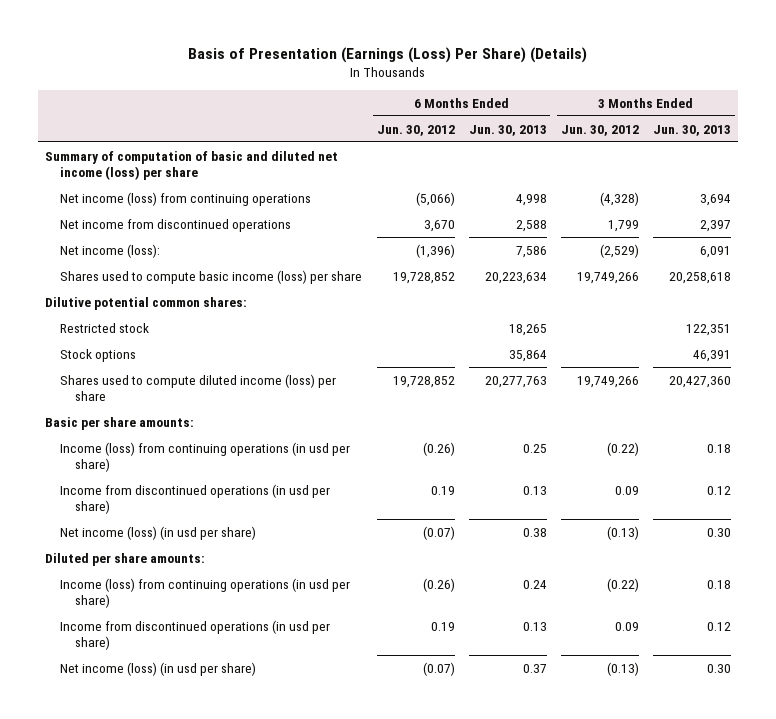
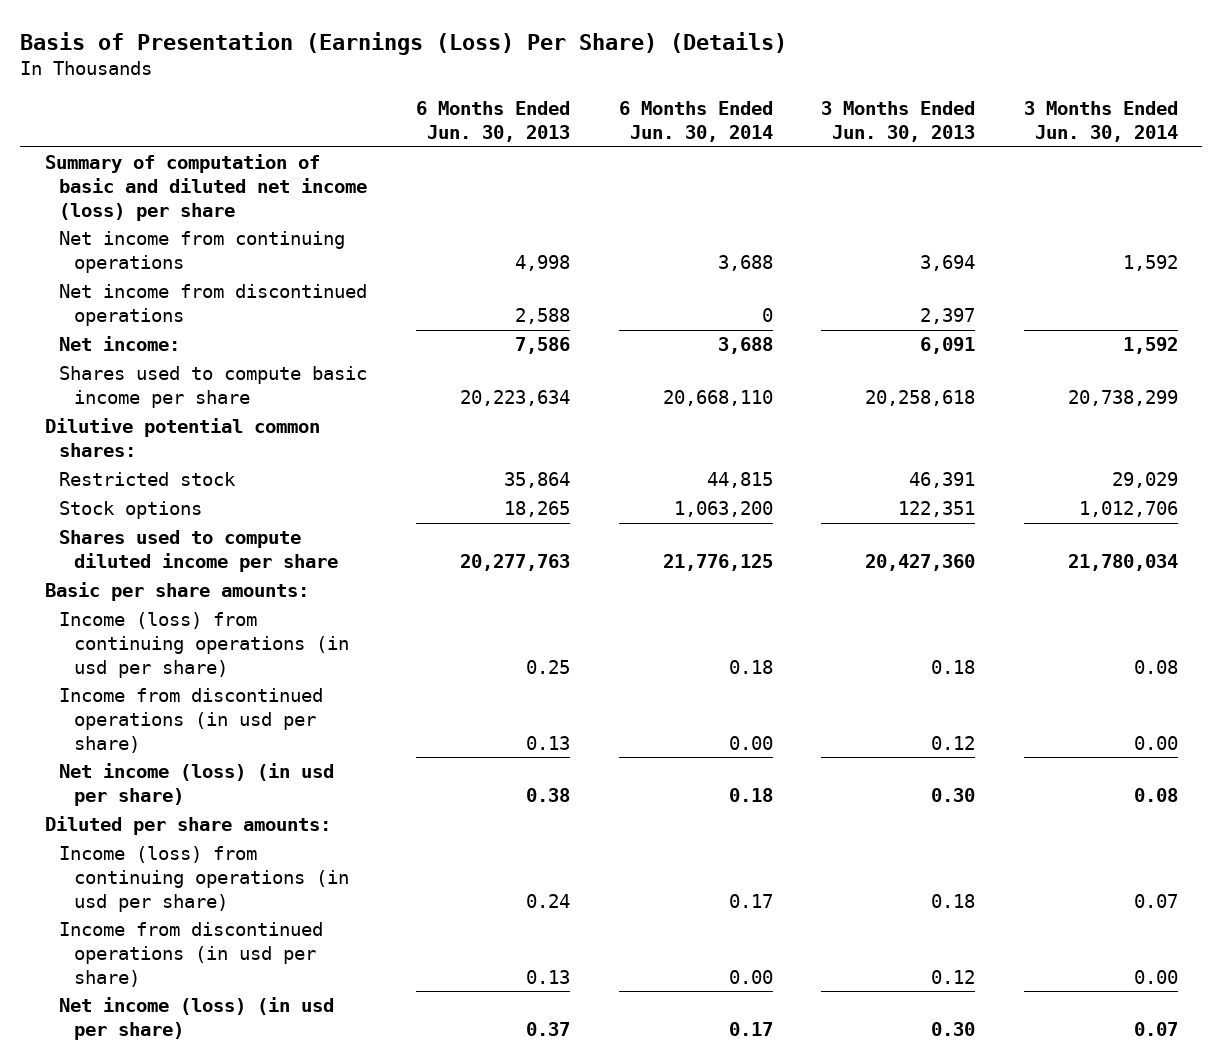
[376,124,455,136] Jun. 30, 2012 -> none
[560,124,639,136] Jun. 30, 2012 -> none
none -> [618,101,773,143] 6 Months Ended Jun. 30, 2014
none -> [1023,101,1178,143] 3 Months Ended Jun. 30, 2014
[60,191,312,206] Net income (loss) from continuing operations -> [59,231,346,273] Net income from continuing operations
[60,243,161,258] Net income (loss): -> [59,336,181,352] Net income:
[60,269,363,284] Shares used to compute basic income (loss) per share -> [59,366,368,408] Shares used to compute basic income per share
[508,323,547,336] 18,265 -> [503,472,570,489] 35,864
[685,323,731,336] 122,351 -> [909,472,976,489] 46,391
[508,349,547,362] 35,864 -> [503,501,570,518] 18,265
[692,349,731,362] 46,391 -> [898,501,976,518] 122,351
[60,373,337,402] Shares used to compute diluted income (loss) per share -> [59,530,338,572] Shares used to compute diluted income per share

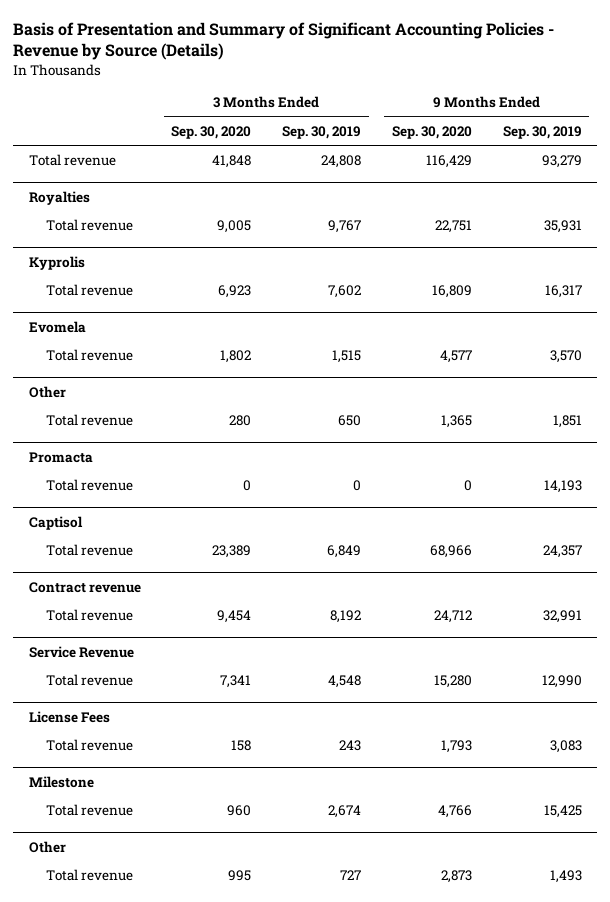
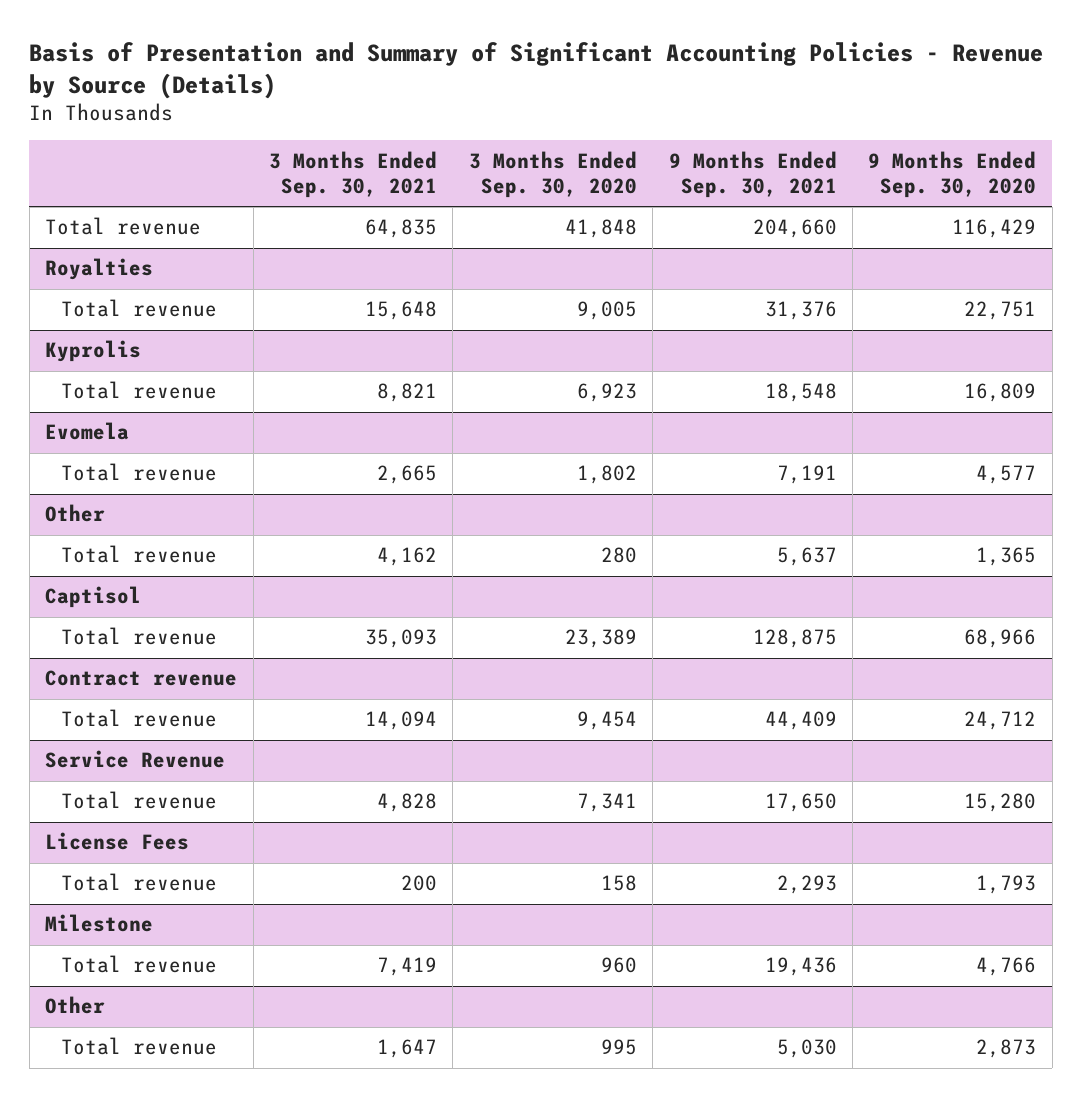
[282,125,362,139] Sep. 30, 2019 -> none
[502,125,582,139] Sep. 30, 2019 -> none
none -> [269,150,438,199] 3 Months Ended Sep. 30, 2021
none -> [668,150,837,199] 9 Months Ended Sep. 30, 2021
[28,451,93,463] Promacta -> none
[46,479,134,492] Total revenue -> none

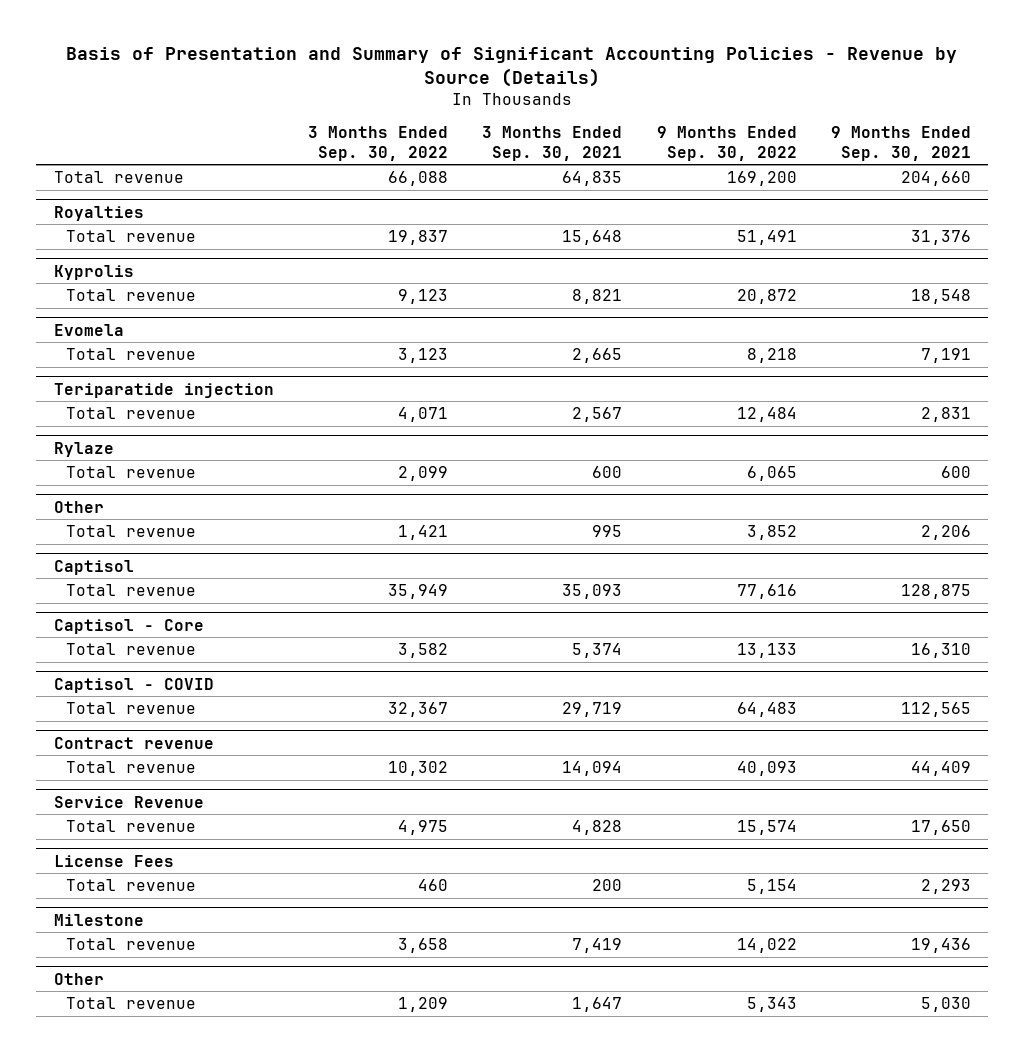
[468,150,637,199] 3 Months Ended Sep. 30, 2020 -> none
[868,150,1037,199] 9 Months Ended Sep. 30, 2020 -> none
none -> [307,125,448,161] 3 Months Ended Sep. 30, 2022
none -> [656,125,797,161] 9 Months Ended Sep. 30, 2022
none -> [53,382,274,398] Teriparatide injection
none -> [65,406,196,419] Total revenue
none -> [53,441,114,457] Rylaze
none -> [65,465,196,478] Total revenue
[377,547,438,567] 4,162 -> [592,524,623,537] 995
[776,547,837,567] 5,637 -> [920,524,971,540] 2,206
none -> [53,618,204,634] Captisol - Core
none -> [65,642,196,655] Total revenue
none -> [53,677,214,693] Captisol - COVID
none -> [65,701,196,714] Total revenue

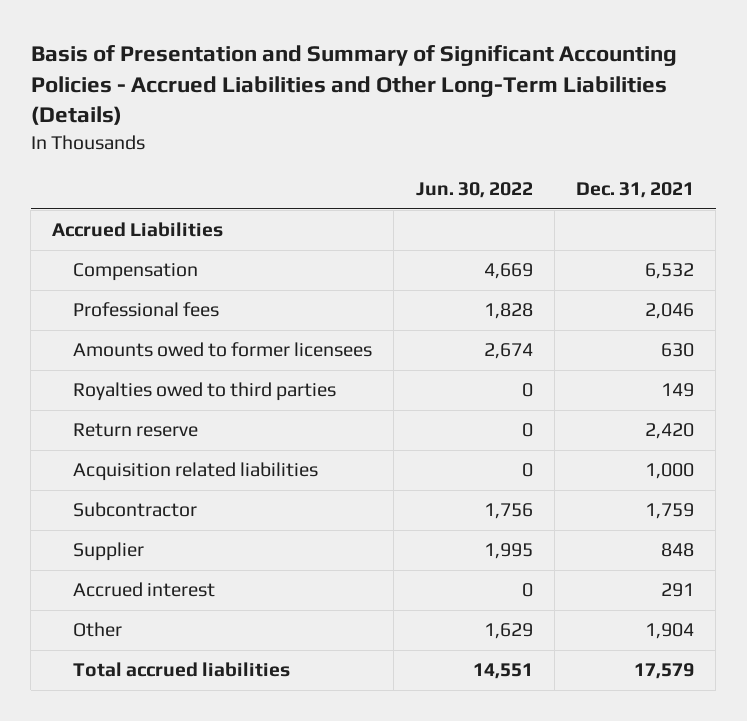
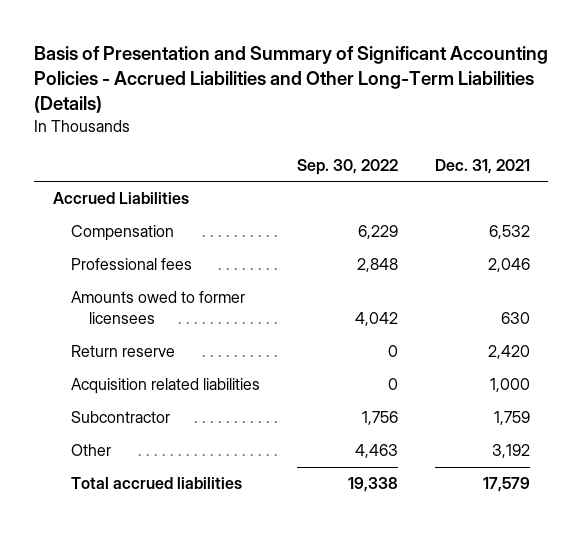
[415,181,533,198] Jun. 30, 2022 -> none
none -> [296,158,398,175] Sep. 30, 2022
[72,382,336,402] Royalties owed to third parties -> none
[72,542,144,562] Supplier -> none
[72,582,215,598] Accrued interest -> none
[645,623,695,640] 1,904 -> [491,444,530,459] 3,192

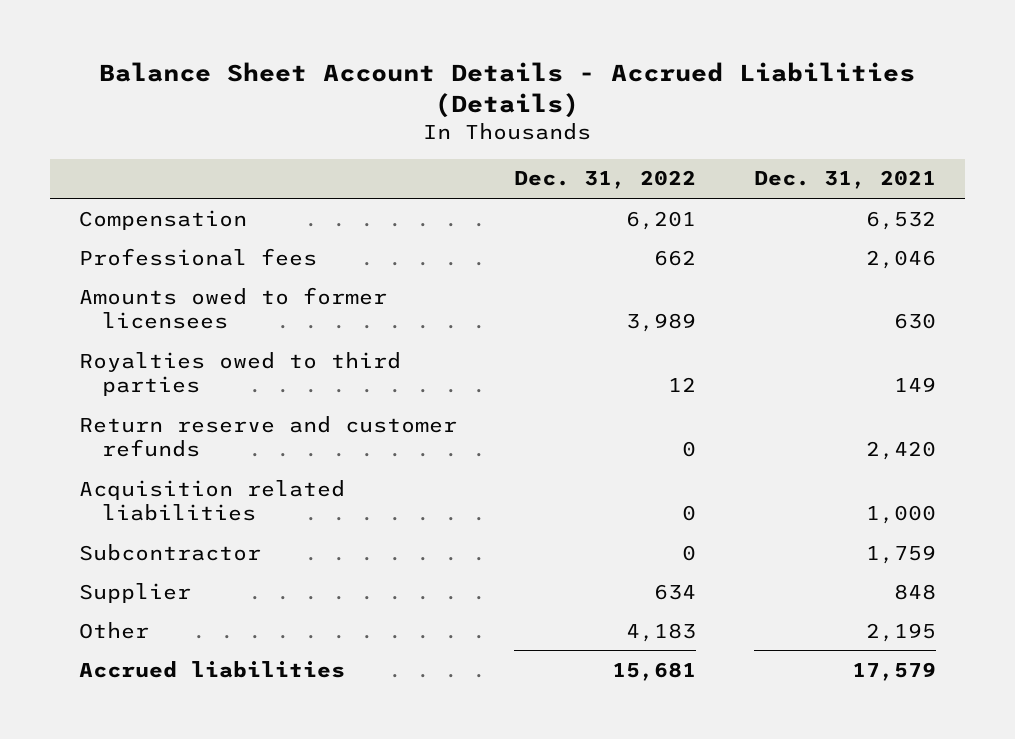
[34,45,549,114] Basis of Presentation and Summary of Significant Accounting Policies - Accrued Liabilities and Other Long-Term Liabilities (Details) -> [99,61,916,118] Balance Sheet Account Details - Accrued Liabilities (Details)
[296,158,398,175] Sep. 30, 2022 -> none
none -> [514,170,697,190] Dec. 31, 2022
[52,192,189,205] Accrued Liabilities -> none
none -> [78,351,401,396] Royalties owed to third parties
[70,345,175,358] Return reserve -> [78,415,457,457] Return reserve and customer refunds
none -> [78,582,191,603] Supplier
[491,444,530,459] 3,192 -> [865,622,936,642] 2,195
[70,477,242,490] Total accrued liabilities -> [78,660,345,678] Accrued liabilities

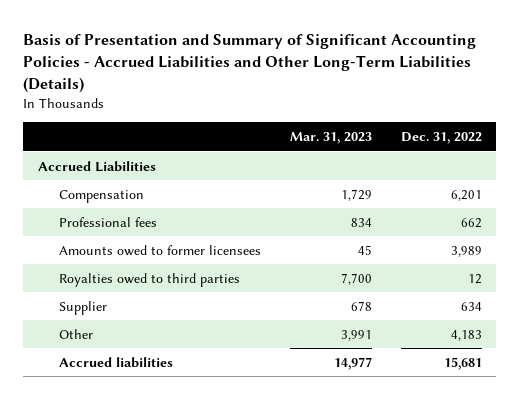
[99,61,916,118] Balance Sheet Account Details - Accrued Liabilities (Details) -> [23,34,477,94] Basis of Presentation and Summary of Significant Accounting Policies - Accrued Liabilities and Other Long-Term Liabilities (Details)
[753,170,936,190] Dec. 31, 2021 -> none
none -> [289,132,372,145] Mar. 31, 2023
none -> [37,160,156,172] Accrued Liabilities
[78,415,457,457] Return reserve and customer refunds -> none
[78,479,345,521] Acquisition related liabilities -> none
[78,543,261,561] Subcontractor -> none

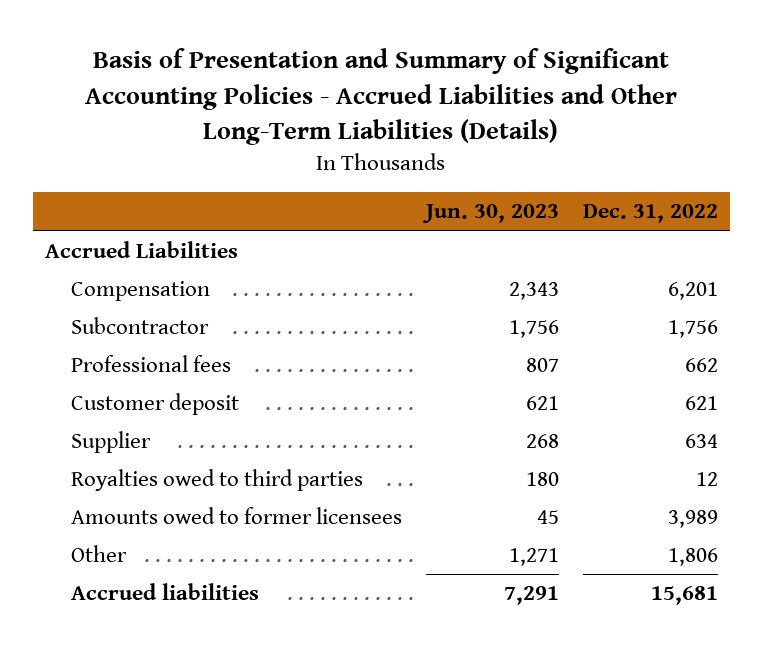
[289,132,372,145] Mar. 31, 2023 -> none
none -> [421,204,559,224] Jun. 30, 2023
none -> [70,317,209,335] Subcontractor
none -> [70,393,239,416] Customer deposit
[58,272,240,287] Royalties owed to third parties -> [70,469,363,492] Royalties owed to third parties
[58,244,261,256] Amounts owed to former licensees -> [70,507,402,525] Amounts owed to former licensees
[450,329,482,341] 4,183 -> [667,548,718,567] 1,806

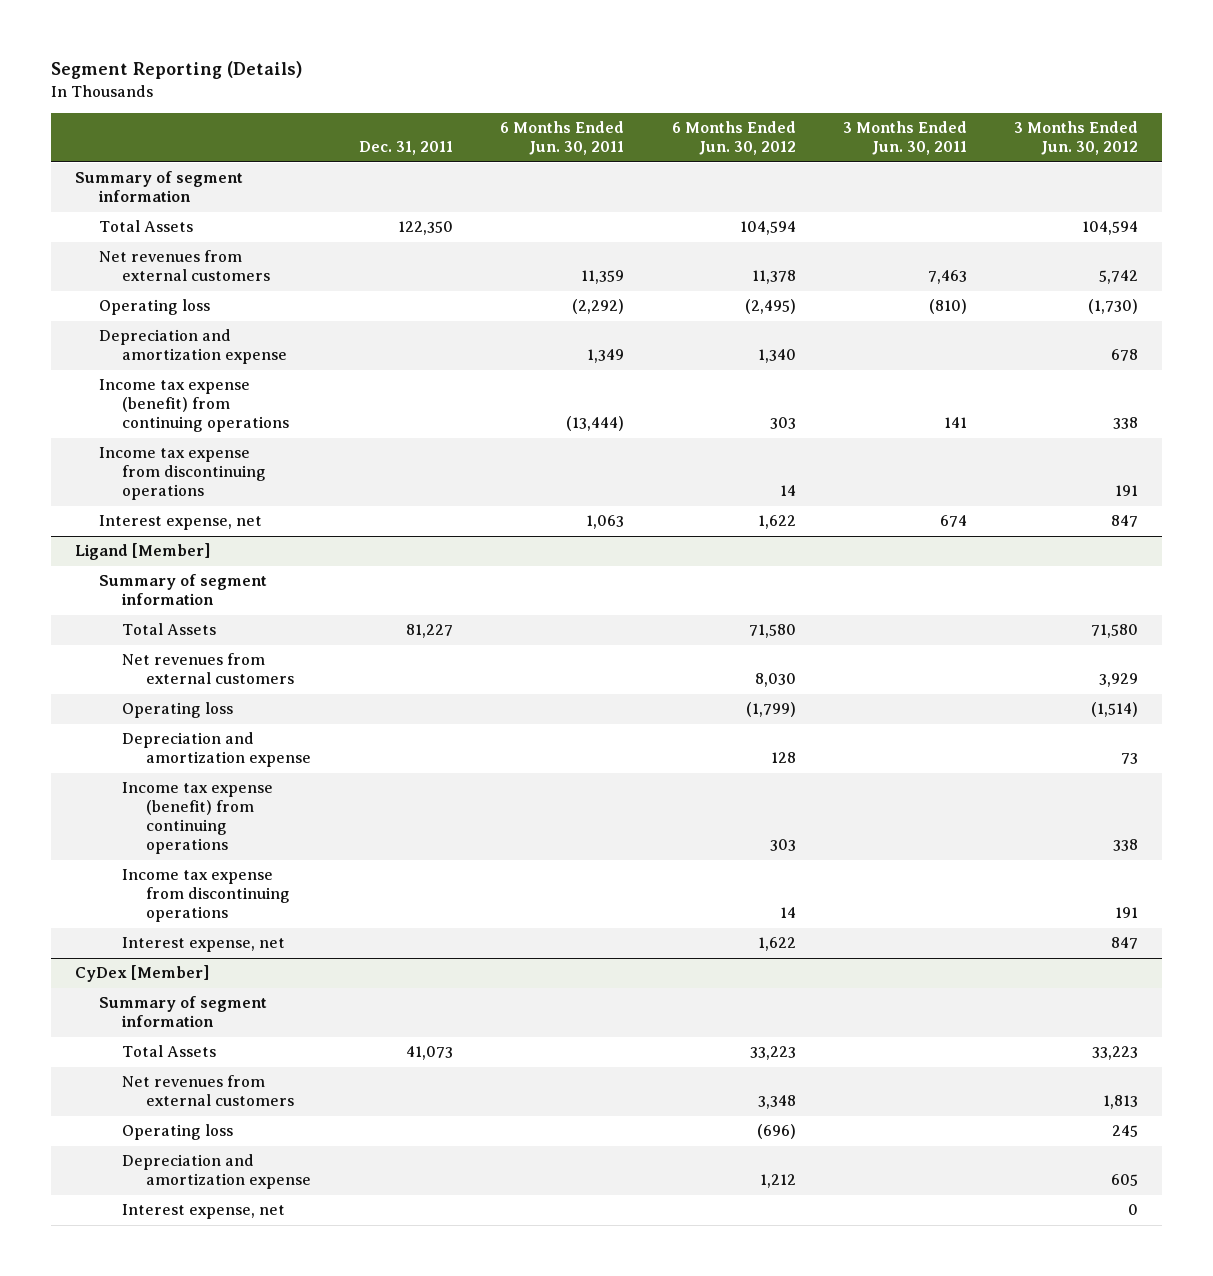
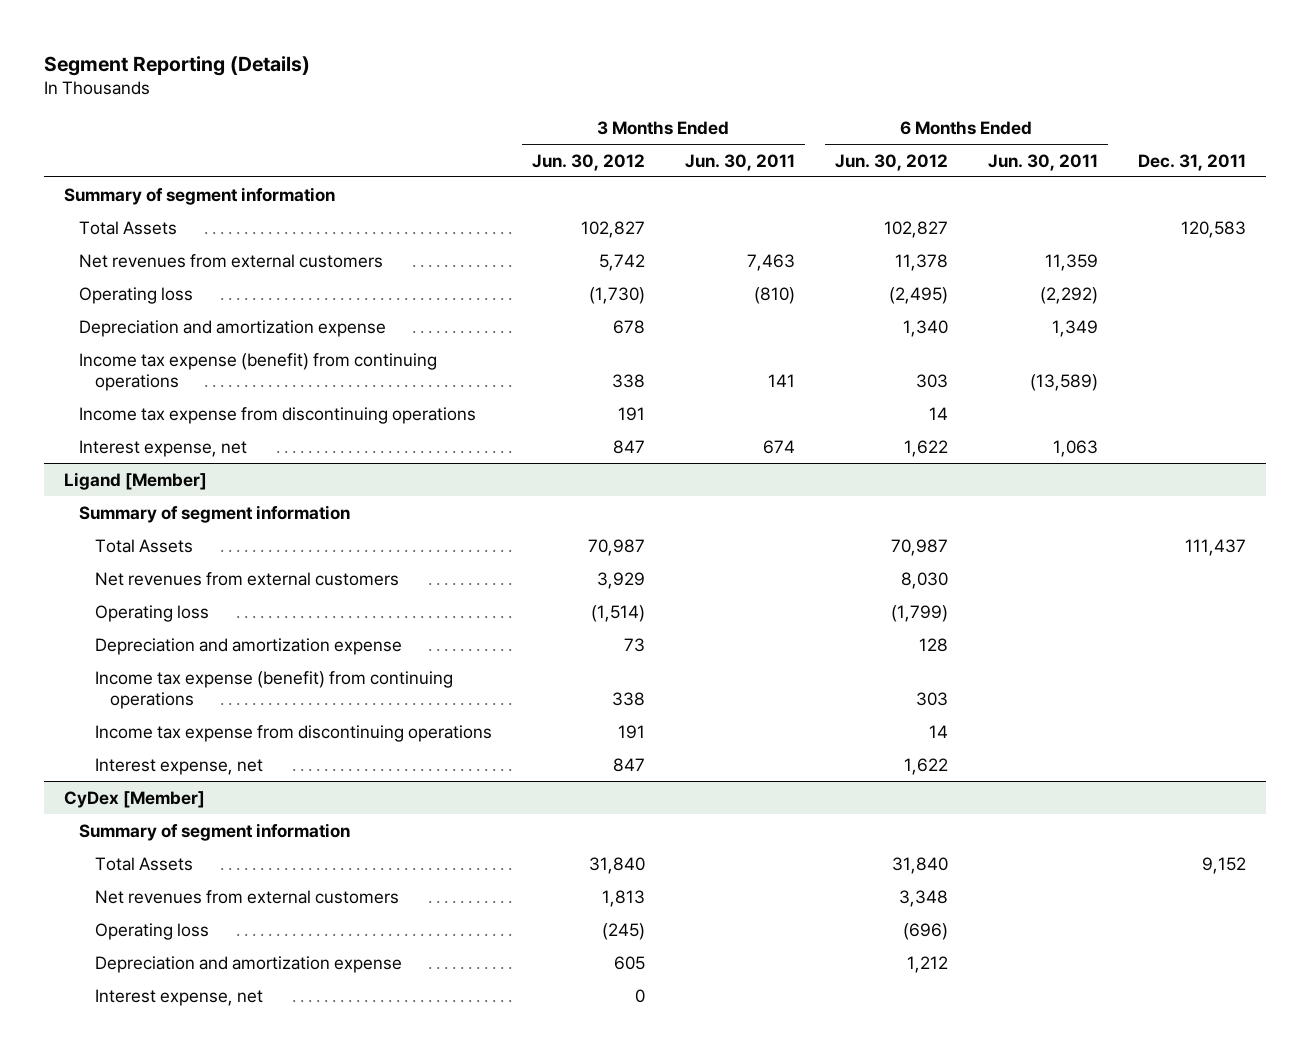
[397,221,453,236] 122,350 -> [1180,220,1246,238] 120,583
[739,221,796,236] 104,594 -> [883,220,948,238] 102,827
[1082,221,1139,236] 104,594 -> [580,220,645,238] 102,827
[566,416,625,432] (13,444) -> [1029,374,1098,392] (13,589)
[405,624,453,639] 81,227 -> [1184,538,1246,556] 111,437
[748,624,796,639] 71,580 -> [890,538,948,556] 70,987
[1091,624,1139,639] 71,580 -> [587,538,645,556] 70,987
[405,1046,453,1061] 41,073 -> [1201,856,1246,874] 9,152
[749,1046,796,1061] 33,223 -> [891,856,948,874] 31,840
[1092,1046,1139,1061] 33,223 -> [588,856,645,874] 31,840
[1112,1125,1139,1138] 245 -> [601,922,645,940] (245)

